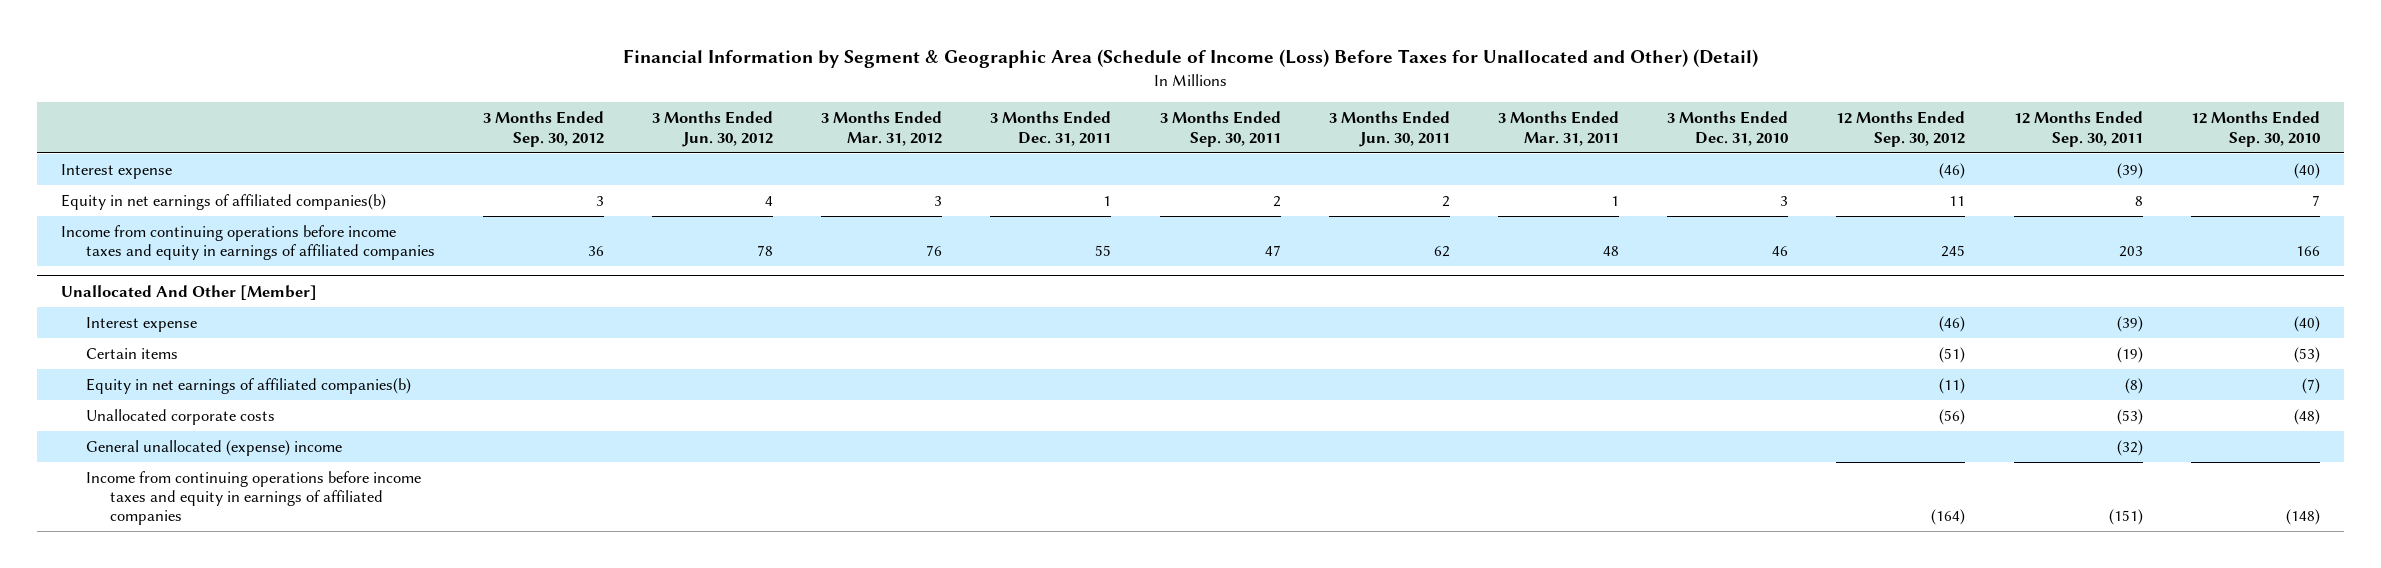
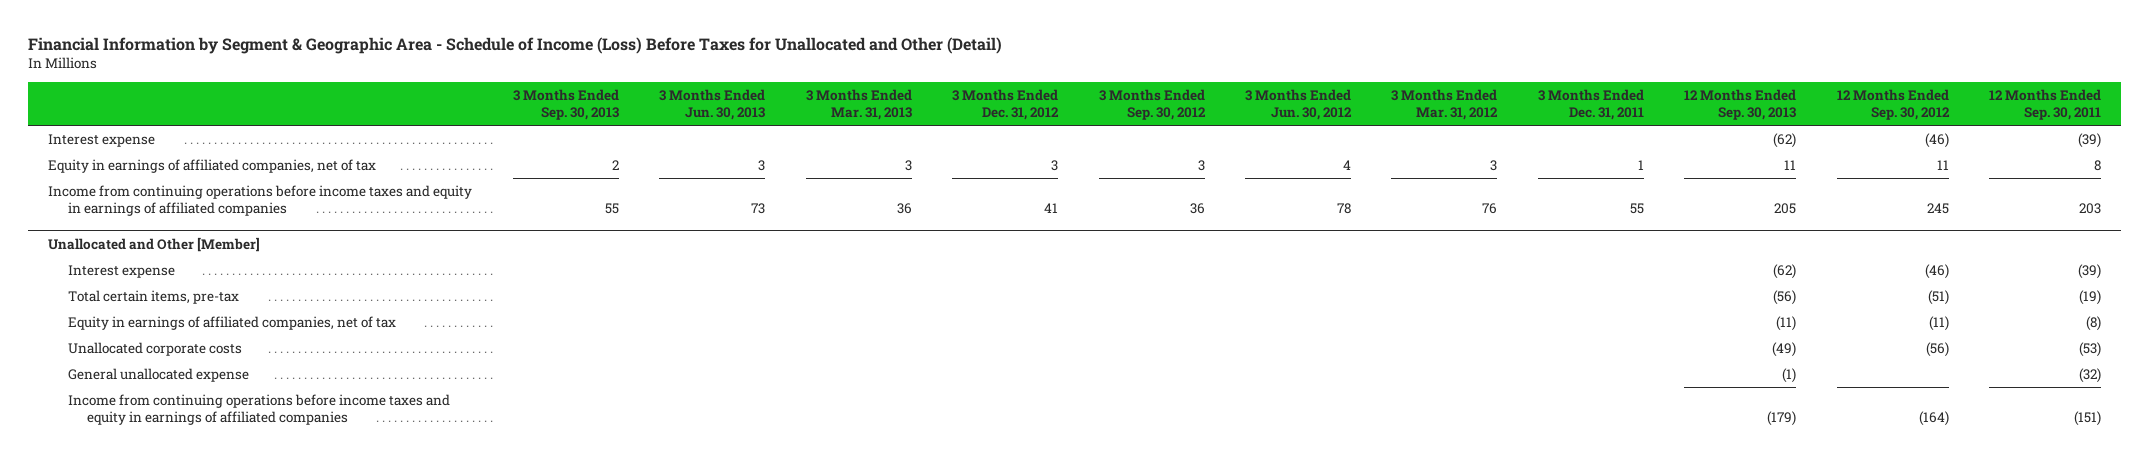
[622,49,1758,69] Financial Information by Segment & Geographic Area (Schedule of Income (Loss) Before Taxes for Unallocated and Other) (Detail) -> [28,36,1003,54] Financial Information by Segment & Geographic Area - Schedule of Income (Loss) Before Taxes for Unallocated and Other (Detail)
[1159,111,1281,147] 3 Months Ended Sep. 30, 2011 -> none
[1328,111,1450,147] 3 Months Ended Jun. 30, 2011 -> none
[1498,111,1620,146] 3 Months Ended Mar. 31, 2011 -> none
[1667,111,1789,146] 3 Months Ended Dec. 31, 2010 -> none
[2190,111,2320,147] 12 Months Ended Sep. 30, 2010 -> none
none -> [512,89,619,121] 3 Months Ended Sep. 30, 2013
none -> [659,89,766,121] 3 Months Ended Jun. 30, 2013
none -> [805,89,912,121] 3 Months Ended Mar. 31, 2013
none -> [952,89,1060,121] 3 Months Ended Dec. 31, 2012
none -> [1684,89,1797,121] 12 Months Ended Sep. 30, 2013
[61,193,387,210] Equity in net earnings of affiliated companies(b) -> [48,159,377,174] Equity in earnings of affiliated companies, net of tax
[61,284,318,300] Unallocated And Other [Member] -> [48,236,261,252] Unallocated and Other [Member]
[85,347,178,359] Certain items -> [67,290,239,305] Total certain items, pre-tax
[85,377,411,394] Equity in net earnings of affiliated companies(b) -> [67,316,396,331] Equity in earnings of affiliated companies, net of tax
[85,439,342,456] General unallocated (expense) income -> [67,368,249,383] General unallocated expense

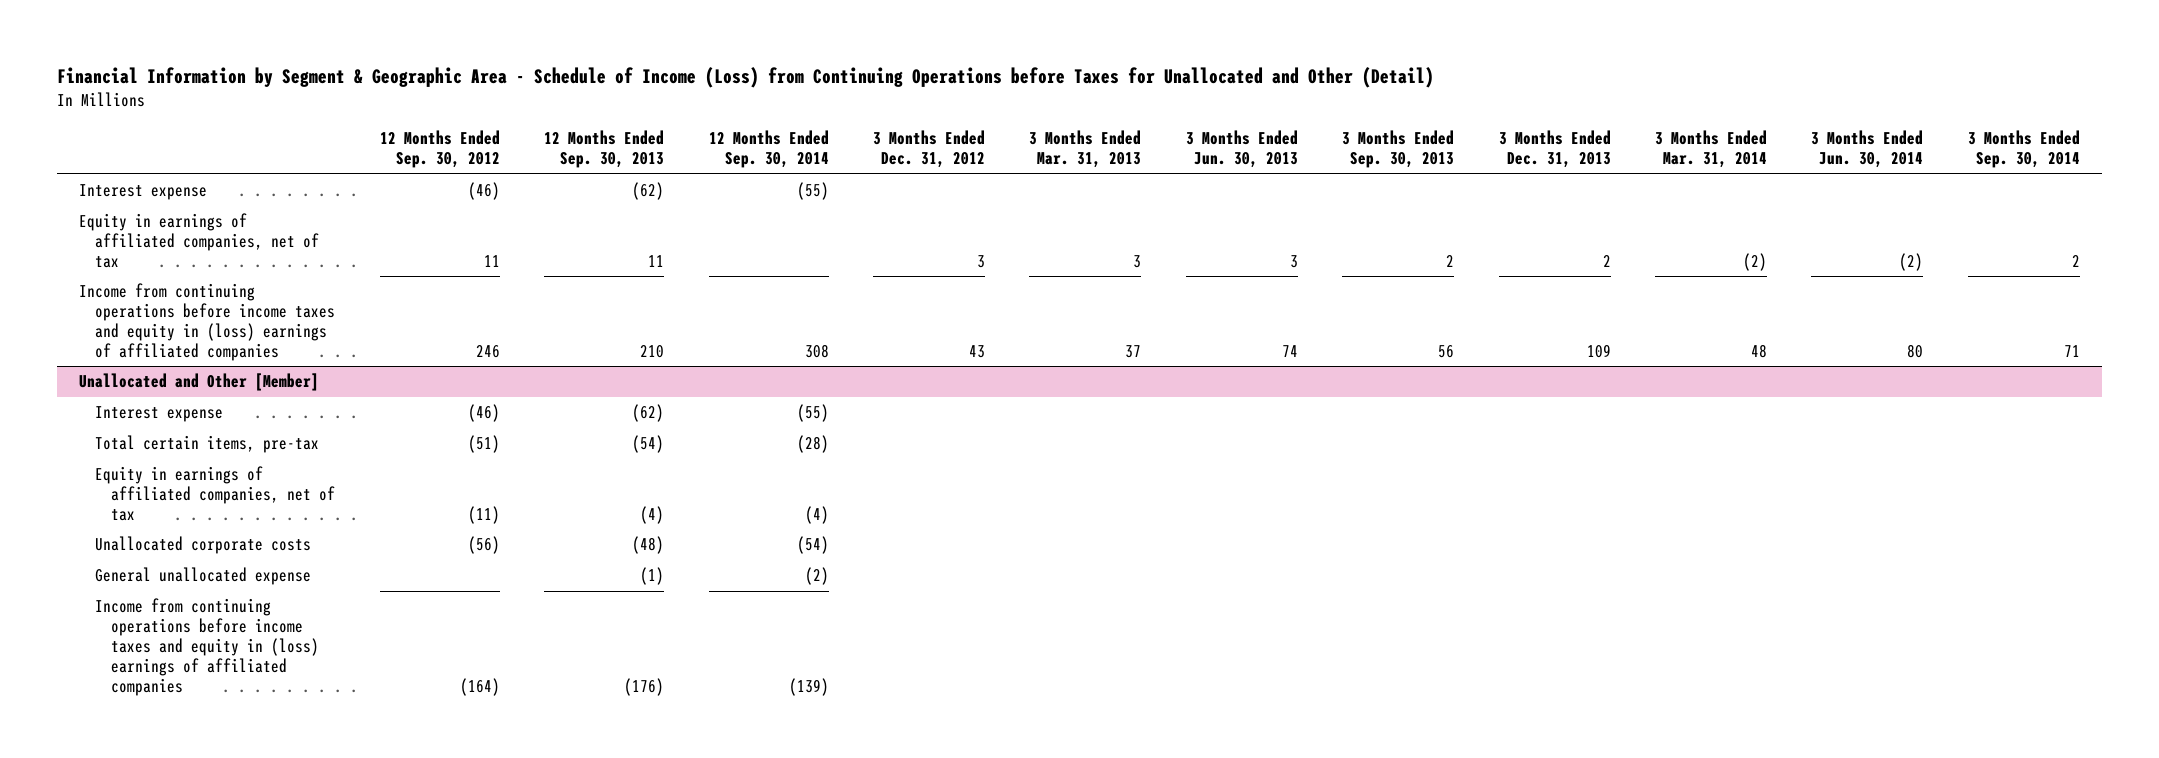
[28,36,1003,54] Financial Information by Segment & Geographic Area - Schedule of Income (Loss) Before Taxes for Unallocated and Other (Detail) -> [56,67,1434,89] Financial Information by Segment & Geographic Area - Schedule of Income (Loss) from Continuing Operations before Taxes for Unallocated and Other (Detail)
[1098,89,1206,121] 3 Months Ended Sep. 30, 2012 -> none
[1245,89,1353,121] 3 Months Ended Jun. 30, 2012 -> none
[1391,89,1499,121] 3 Months Ended Mar. 31, 2012 -> none
[1537,89,1644,121] 3 Months Ended Dec. 31, 2011 -> none
[1989,89,2102,121] 12 Months Ended Sep. 30, 2011 -> none
none -> [708,130,829,169] 12 Months Ended Sep. 30, 2014
none -> [1498,130,1611,169] 3 Months Ended Dec. 31, 2013
none -> [1654,130,1767,169] 3 Months Ended Mar. 31, 2014
none -> [1811,130,1924,169] 3 Months Ended Jun. 30, 2014
none -> [1967,130,2080,169] 3 Months Ended Sep. 30, 2014
[48,185,473,217] Income from continuing operations before income taxes and equity in earnings of affiliated companies -> [79,283,336,361] Income from continuing operations before income taxes and equity in (loss) earnings of affiliated companies
[604,203,619,215] 55 -> [1438,344,1455,358] 56
[751,203,766,215] 73 -> [1281,344,1298,357] 74
[896,203,912,215] 36 -> [1125,344,1142,358] 37
[1044,203,1059,214] 41 -> [968,344,985,358] 43
[1774,203,1797,215] 205 -> [640,344,665,358] 210
[1926,203,1949,215] 245 -> [475,344,500,358] 246
[1773,290,1797,306] (56) -> [632,435,665,454] (54)
[1776,316,1797,332] (11) -> [640,505,665,524] (4)
[1772,342,1797,358] (49) -> [632,536,665,555] (48)
[67,394,450,426] Income from continuing operations before income taxes and equity in earnings of affiliated companies -> [95,598,320,696] Income from continuing operations before income taxes and equity in (loss) earnings of affiliated companies
[1767,411,1797,427] (179) -> [624,677,665,696] (176)

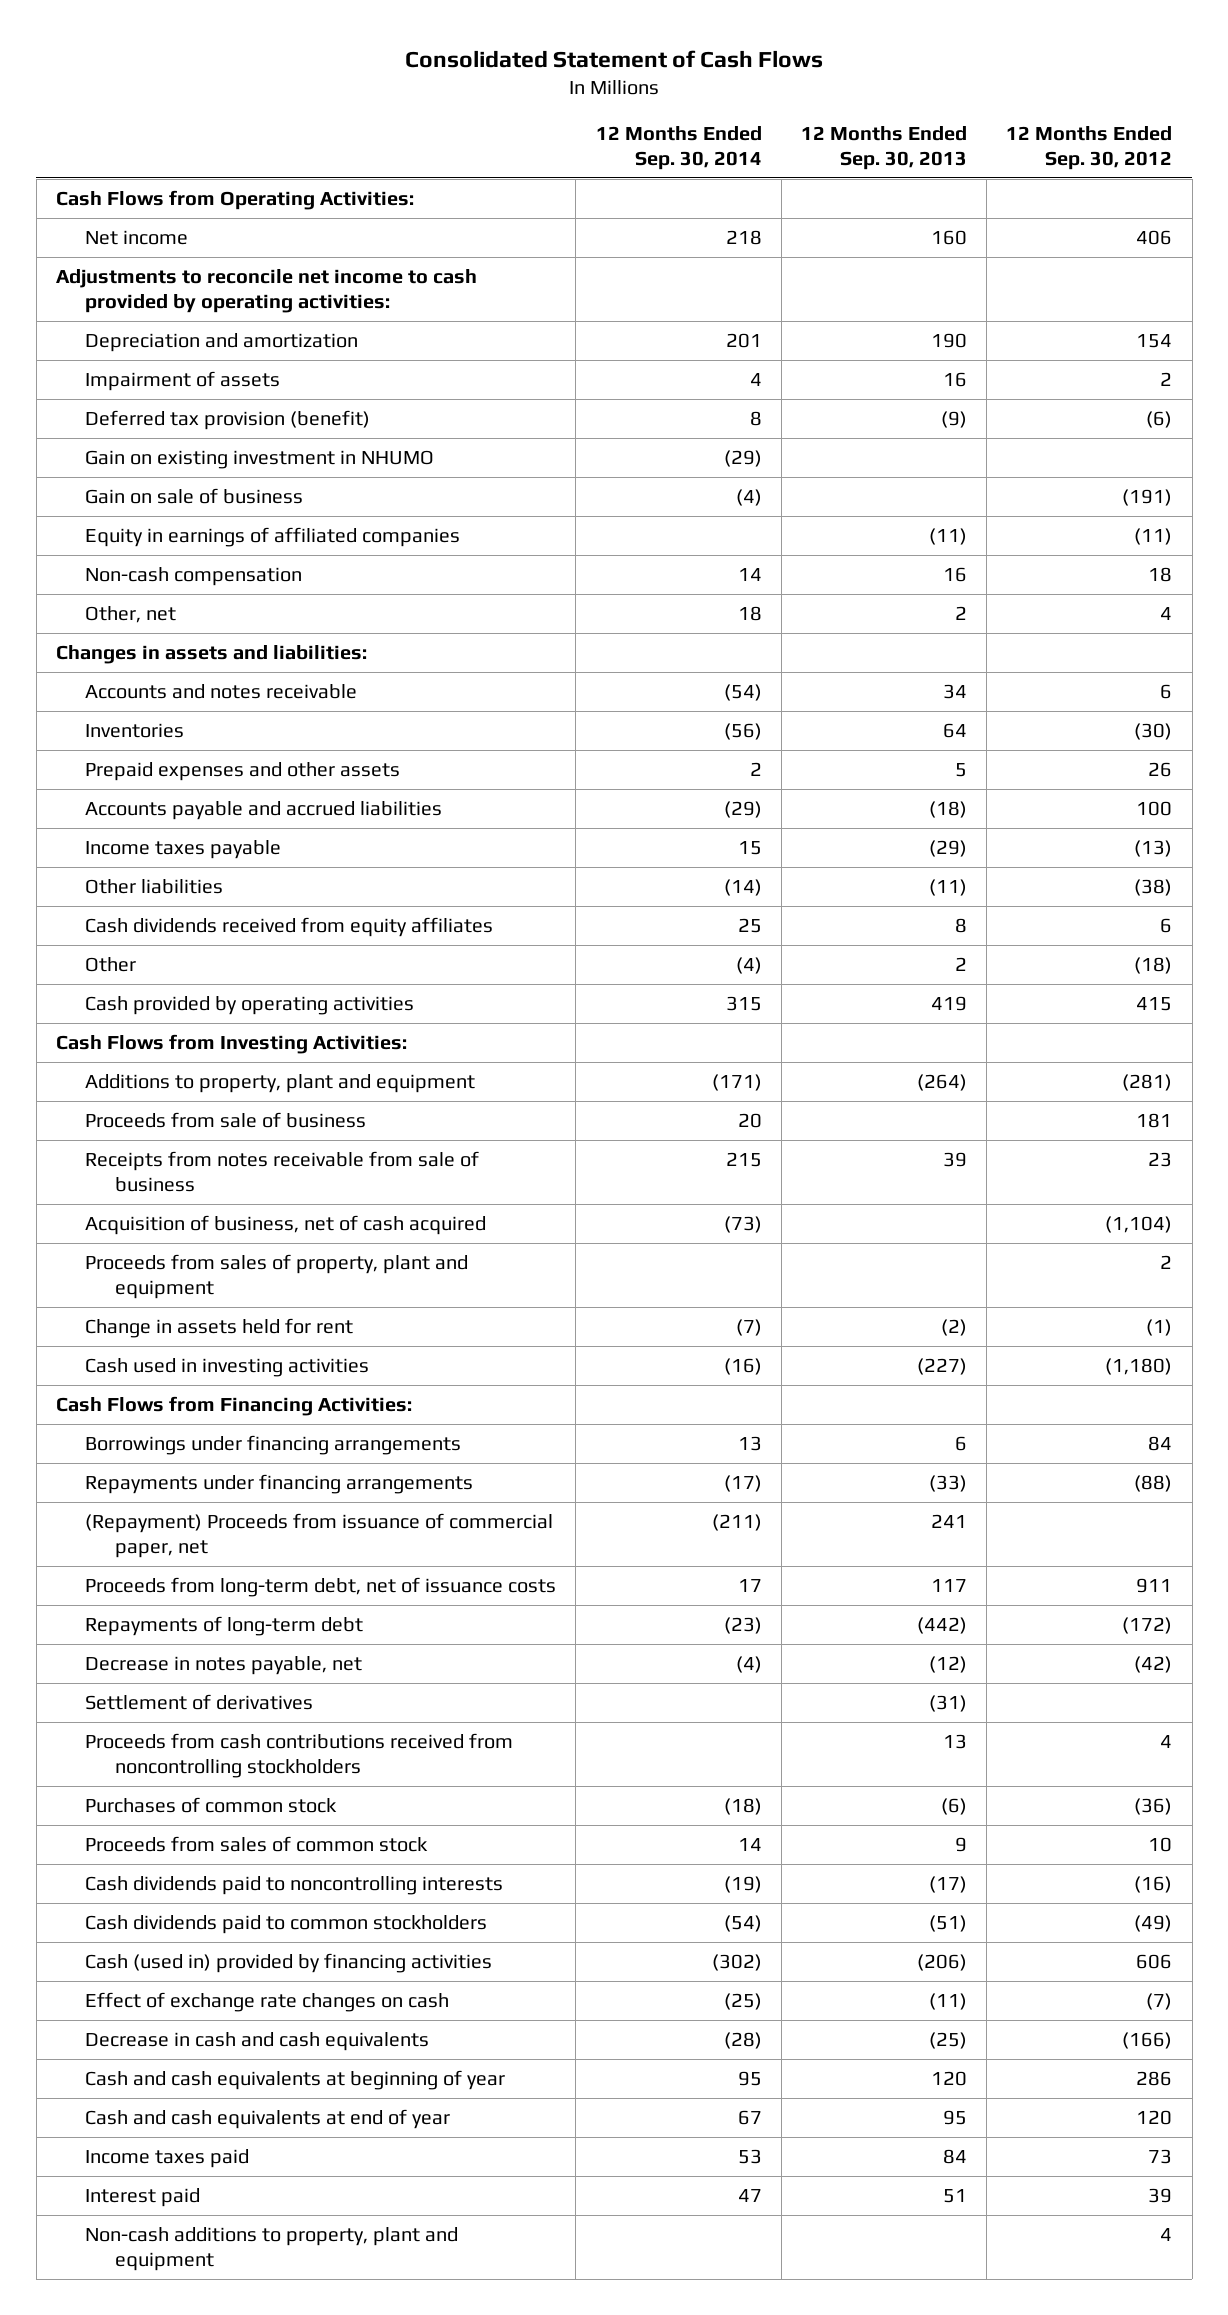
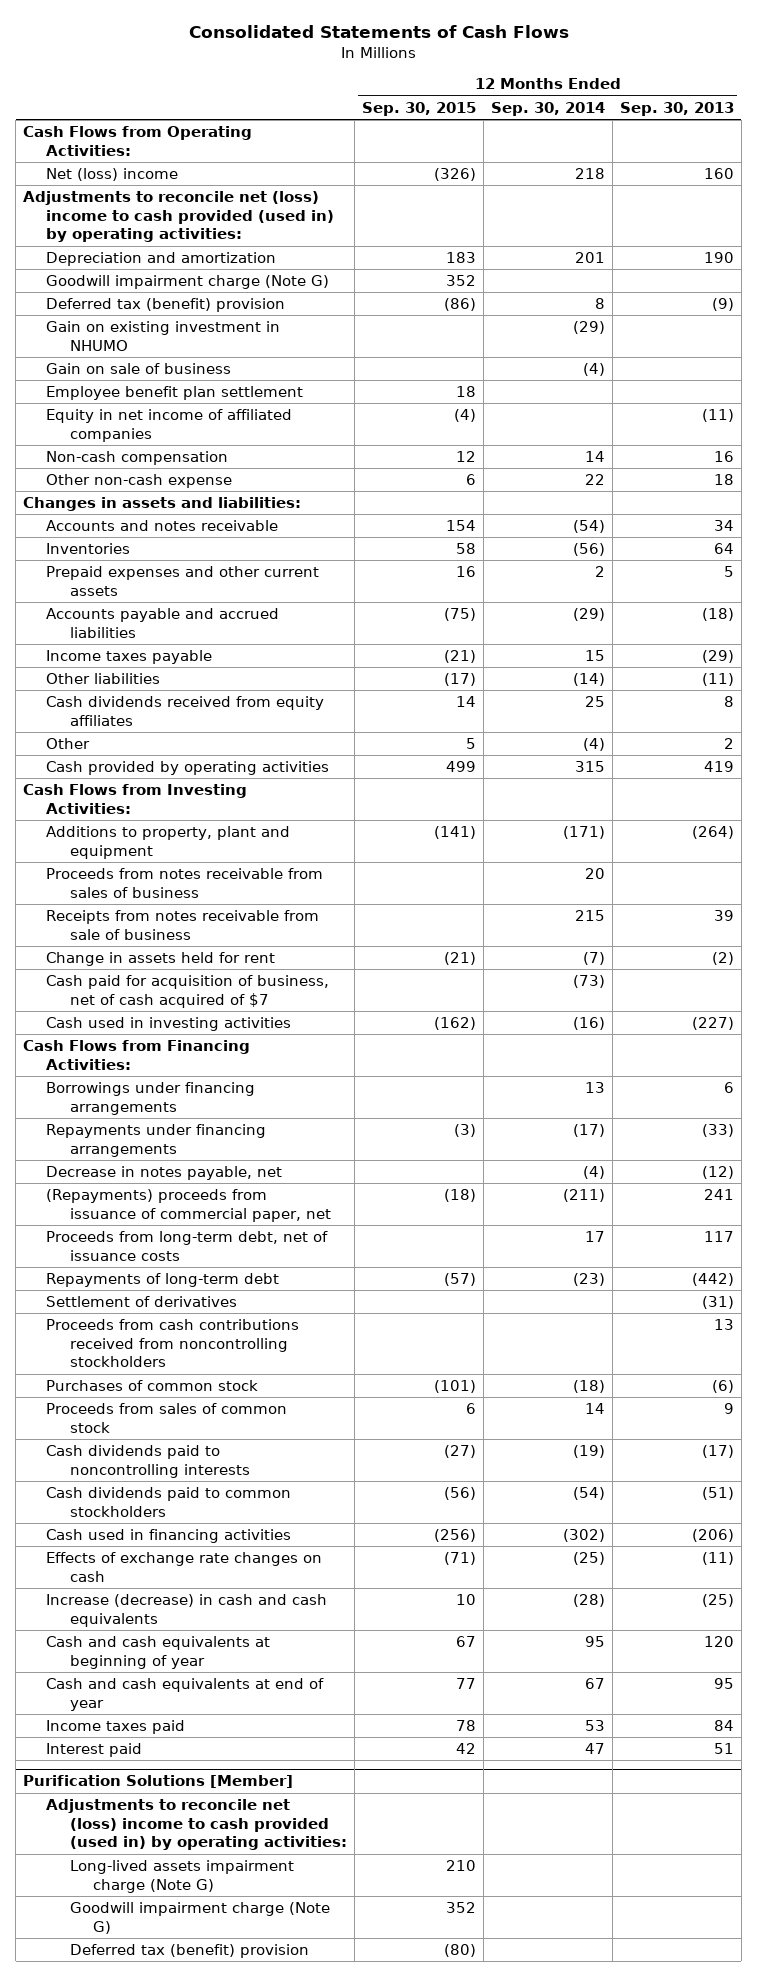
[405,49,824,68] Consolidated Statement of Cash Flows -> [188,25,569,39] Consolidated Statements of Cash Flows
[1006,125,1173,170] 12 Months Ended Sep. 30, 2012 -> none
none -> [361,101,476,116] Sep. 30, 2015
[85,230,189,246] Net income -> [46,168,179,182] Net (loss) income
[55,269,477,314] Adjustments to reconcile net income to cash provided by operating activities: -> [23,191,335,243] Adjustments to reconcile net (loss) income to cash provided (used in) by operating activities:
[85,371,281,392] Impairment of assets -> none
none -> [46,275,330,290] Goodwill impairment charge (Note G)
[85,410,371,431] Deferred tax provision (benefit) -> [46,298,286,313] Deferred tax (benefit) provision
none -> [46,386,304,401] Employee benefit plan settlement
[85,527,461,548] Equity in earnings of affiliated companies -> [46,409,293,442] Equity in net income of affiliated companies
[85,606,177,624] Other, net -> none
none -> [46,474,233,489] Other non-cash expense
[85,762,401,782] Prepaid expenses and other assets -> [46,566,320,596] Prepaid expenses and other current assets
[85,1112,367,1129] Proceeds from sale of business -> [46,868,324,898] Proceeds from notes receivable from sales of business
[85,1215,487,1236] Acquisition of business, net of cash acquired -> none
[85,1254,469,1300] Proceeds from sales of property, plant and equipment -> none
none -> [46,975,330,1008] Cash paid for acquisition of business, net of cash acquired of $7
[85,1656,363,1676] Decrease in notes payable, net -> [46,1166,283,1181] Decrease in notes payable, net
[85,1513,554,1559] (Repayment) Proceeds from issuance of commercial paper, net -> [46,1189,331,1222] (Repayments) proceeds from issuance of commercial paper, net
[85,1953,493,1974] Cash (used in) provided by financing activities -> [46,1529,292,1544] Cash used in financing activities
[85,1992,450,2013] Effect of exchange rate changes on cash -> [46,1552,323,1582] Effects of exchange rate changes on cash
[85,2032,430,2052] Decrease in cash and cash equivalents -> [46,1594,328,1627] Increase (decrease) in cash and cash equivalents
[85,2227,459,2272] Non-cash additions to property, plant and equipment -> none
none -> [23,1775,294,1789] Purification Solutions [Member]
none -> [46,1799,347,1851] Adjustments to reconcile net (loss) income to cash provided (used in) by operating activities:
none -> [69,1860,294,1893] Long-lived assets impairment charge (Note G)
none -> [69,1902,330,1934] Goodwill impairment charge (Note G)
none -> [69,1944,309,1959] Deferred tax (benefit) provision

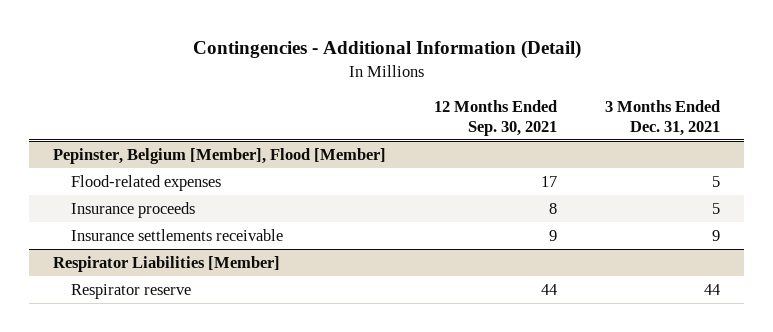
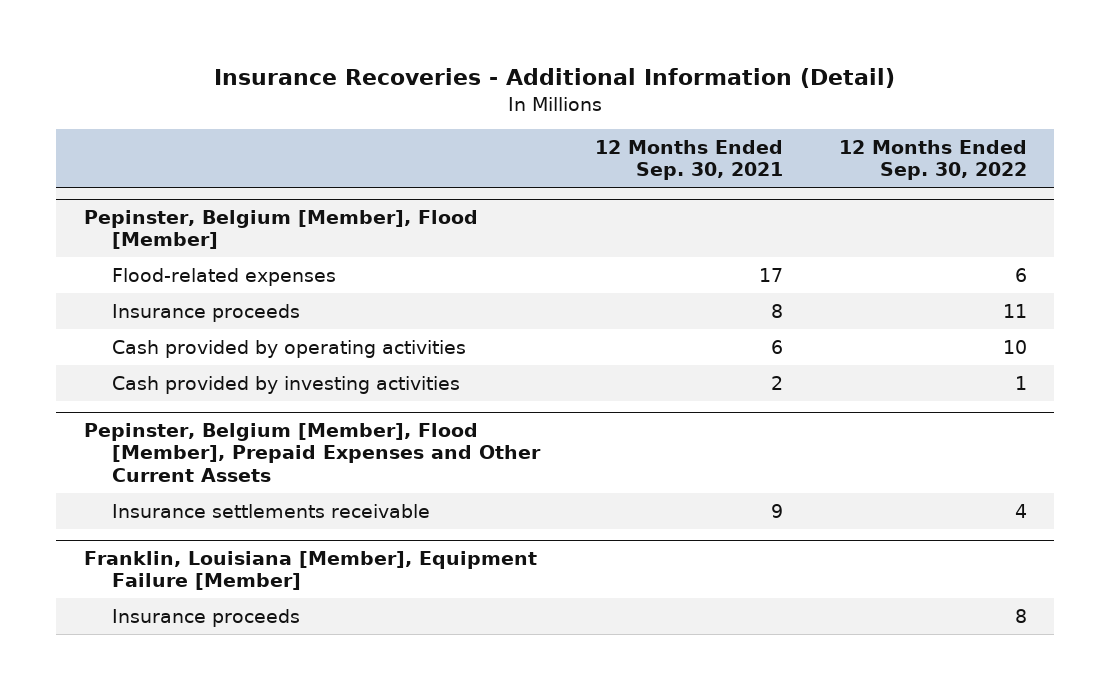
[192,40,581,60] Contingencies - Additional Information (Detail) -> [214,68,896,89] Insurance Recoveries - Additional Information (Detail)
[605,99,721,136] 3 Months Ended Dec. 31, 2021 -> none
none -> [838,139,1027,181] 12 Months Ended Sep. 30, 2022
none -> [112,339,467,358] Cash provided by operating activities
none -> [112,375,461,394] Cash provided by investing activities
none -> [84,422,542,482] Pepinster, Belgium [Member], Flood [Member], Prepaid Expenses and Other Current Assets
[52,255,280,272] Respirator Liabilities [Member] -> none
[70,283,191,299] Respirator reserve -> none
none -> [84,550,538,591] Franklin, Louisiana [Member], Equipment Failure [Member]
none -> [112,608,301,627] Insurance proceeds

